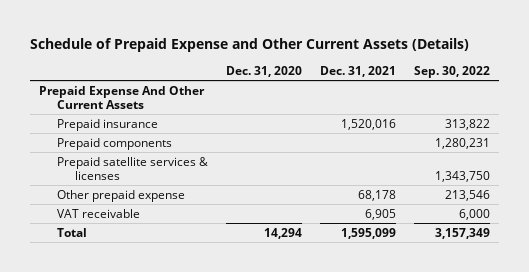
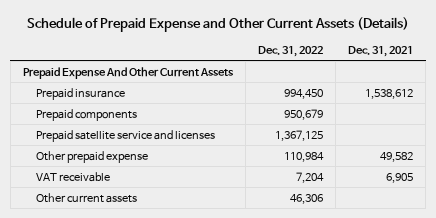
[226,65,303,77] Dec. 31, 2020 -> none
[414,65,491,78] Sep. 30, 2022 -> none
none -> [257,45,323,57] Dec. 31, 2022
[341,118,397,130] 1,520,016 -> [365,88,414,99] 1,538,612
[57,156,209,180] Prepaid satellite services & licenses -> [35,129,215,142] Prepaid satellite service and licenses
[358,189,397,201] 68,178 -> [380,151,414,162] 49,582
[57,227,88,237] Total -> none
none -> [35,192,137,203] Other current assets

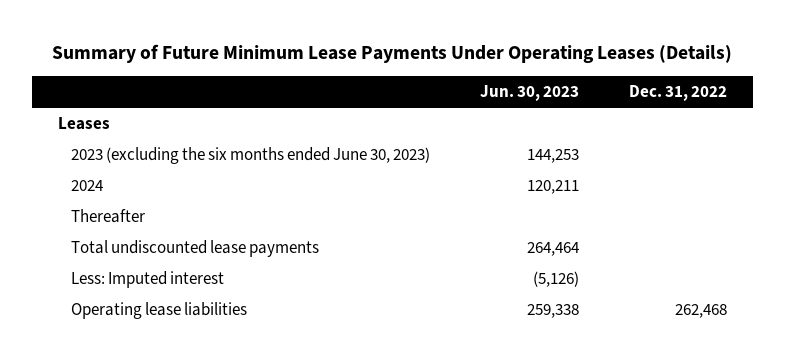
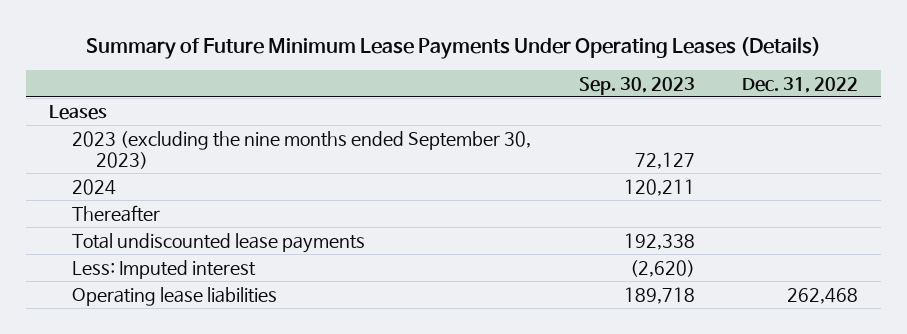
[480,85,580,102] Jun. 30, 2023 -> none
none -> [578,76,695,95] Sep. 30, 2023
[70,147,430,165] 2023 (excluding the six months ended June 30, 2023) -> [72,130,532,169] 2023 (excluding the nine months ended September 30, 2023)

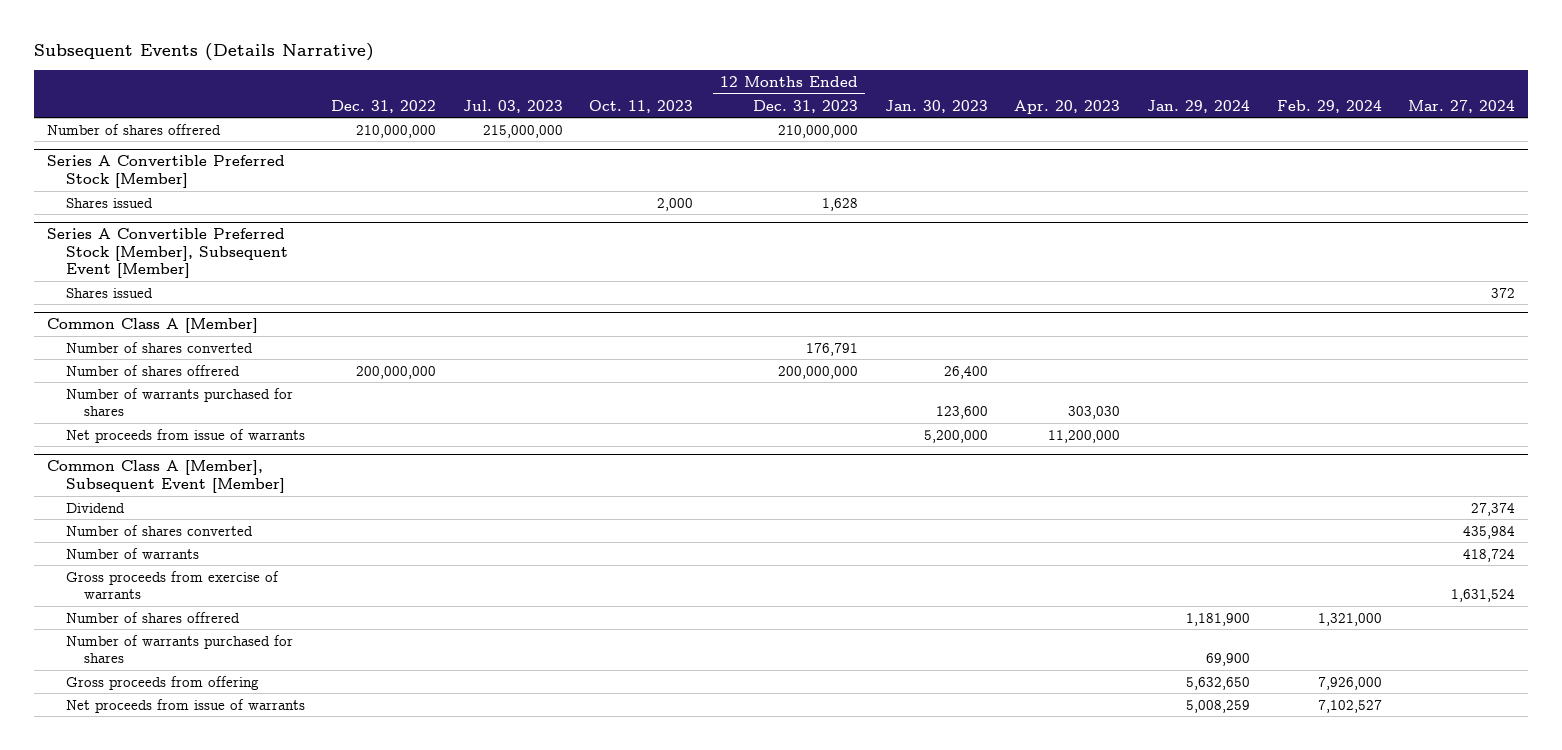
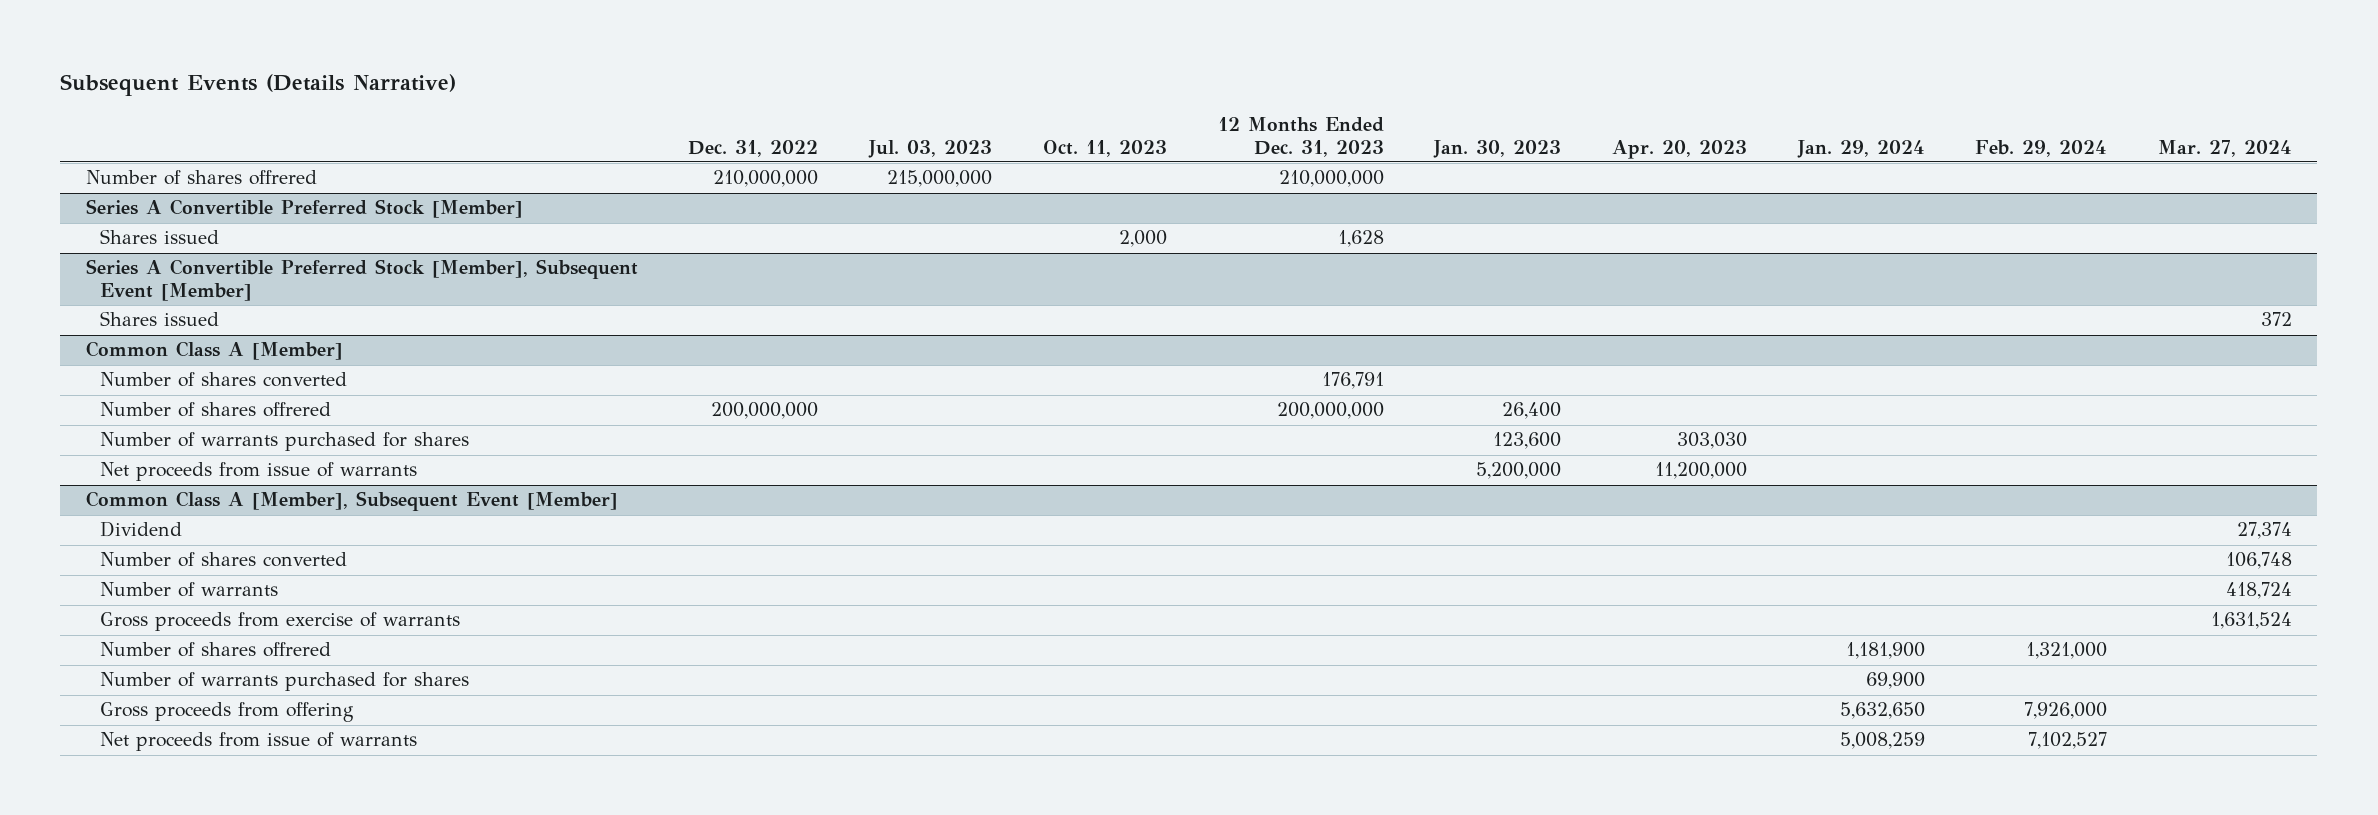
[1463,525,1516,539] 435,984 -> [2226,552,2293,570] 106,748

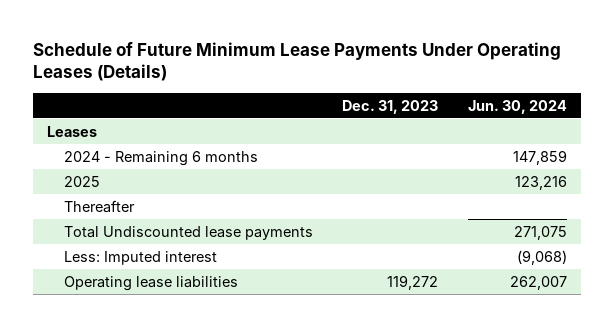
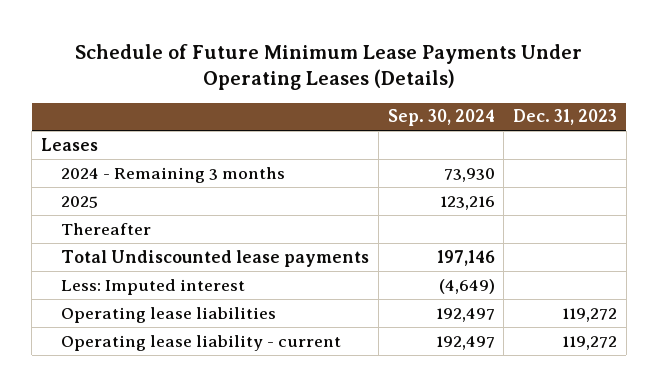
[467,99,567,114] Jun. 30, 2024 -> none
none -> [387,109,495,127] Sep. 30, 2024
[64,150,259,166] 2024 - Remaining 6 months -> [61,166,286,183] 2024 - Remaining 3 months
none -> [61,334,342,351] Operating lease liability - current

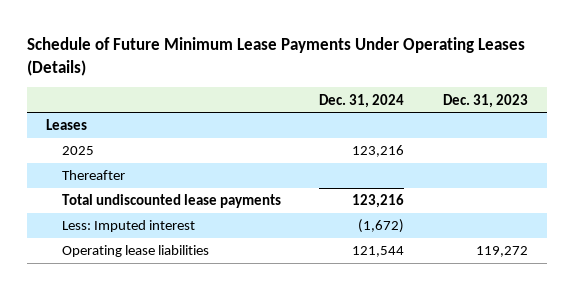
[387,109,495,127] Sep. 30, 2024 -> none
none -> [319,93,405,108] Dec. 31, 2024
[61,166,286,183] 2024 - Remaining 3 months -> none
[61,249,370,267] Total Undiscounted lease payments -> [62,194,282,209] Total undiscounted lease payments
[61,334,342,351] Operating lease liability - current -> none

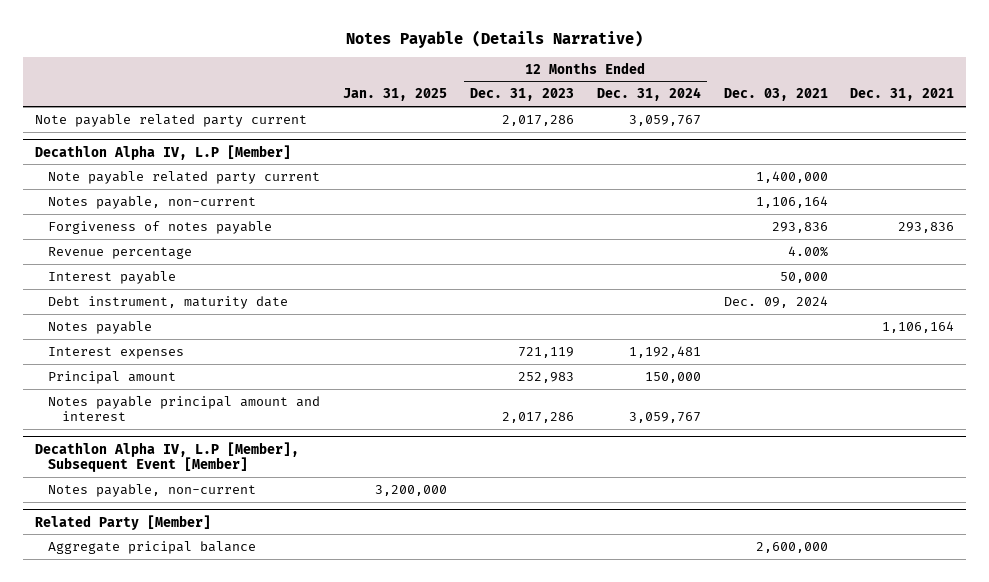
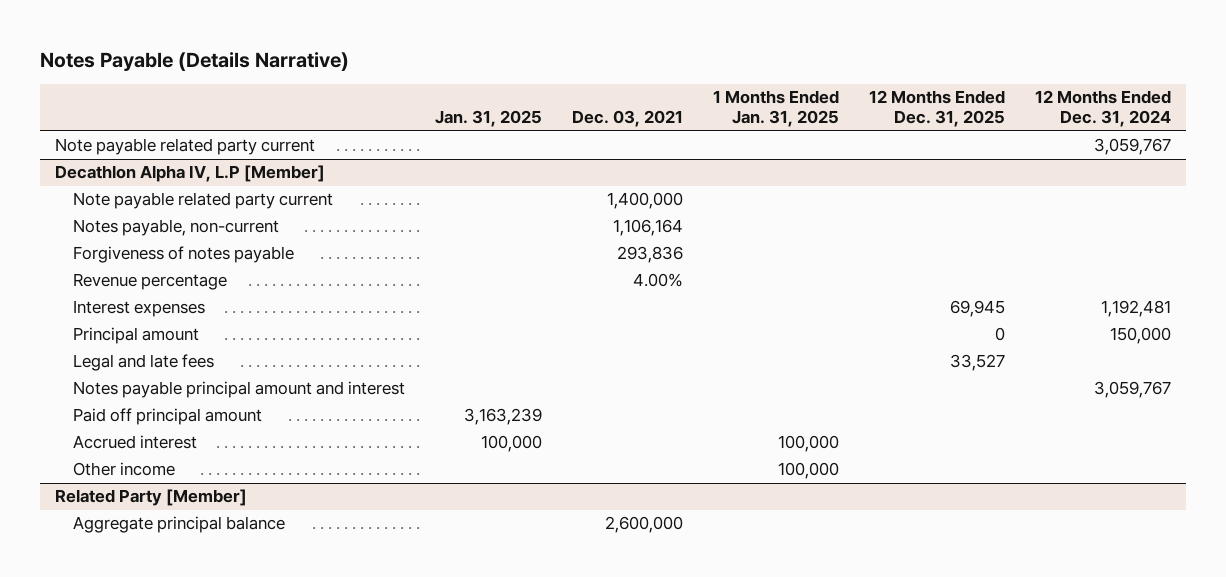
[470,88,575,102] Dec. 31, 2023 -> none
[850,88,955,102] Dec. 31, 2021 -> none
none -> [713,90,840,128] 1 Months Ended Jan. 31, 2025
none -> [869,90,1006,128] 12 Months Ended Dec. 31, 2025
[48,270,177,284] Interest payable -> none
[48,295,289,309] Debt instrument, maturity date -> none
[48,320,153,334] Notes payable -> none
none -> [72,354,214,372] Legal and late fees
[34,441,299,473] Decathlon Alpha IV, L.P [Member], Subsequent Event [Member] -> none
[48,483,257,497] Notes payable, non-current -> none
none -> [72,408,262,426] Paid off principal amount
none -> [72,435,197,450] Accrued interest
none -> [72,462,175,477] Other income
[48,540,257,554] Aggregate pricipal balance -> [72,516,285,534] Aggregate principal balance

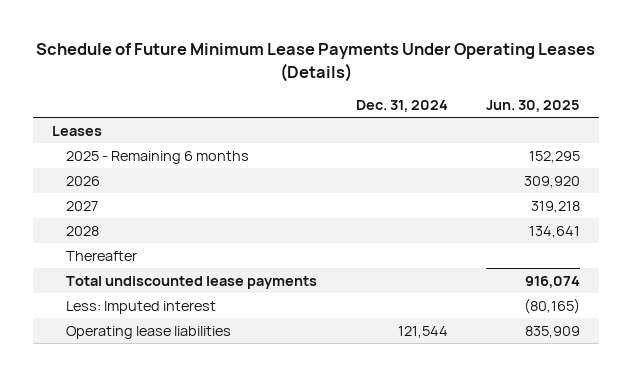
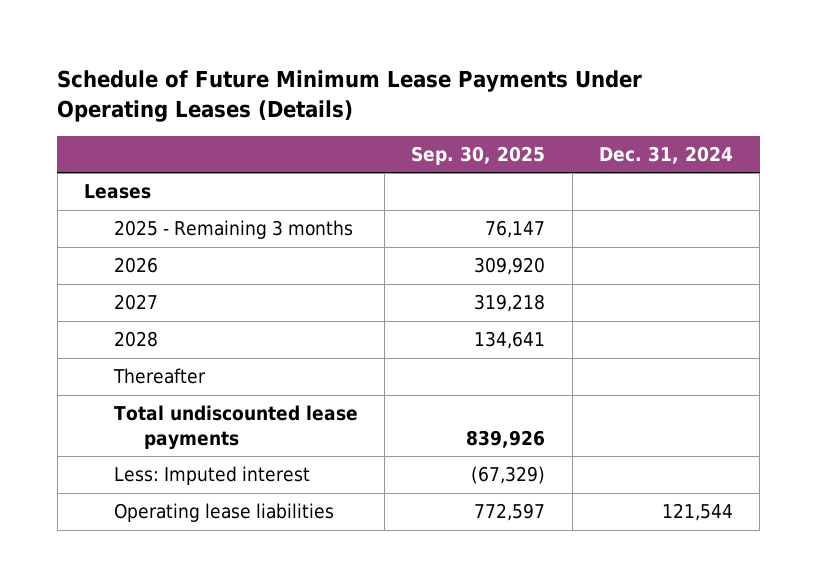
[486,100,581,113] Jun. 30, 2025 -> none
none -> [411,146,546,166] Sep. 30, 2025
[66,150,250,164] 2025 - Remaining 6 months -> [113,220,353,240] 2025 - Remaining 3 months

